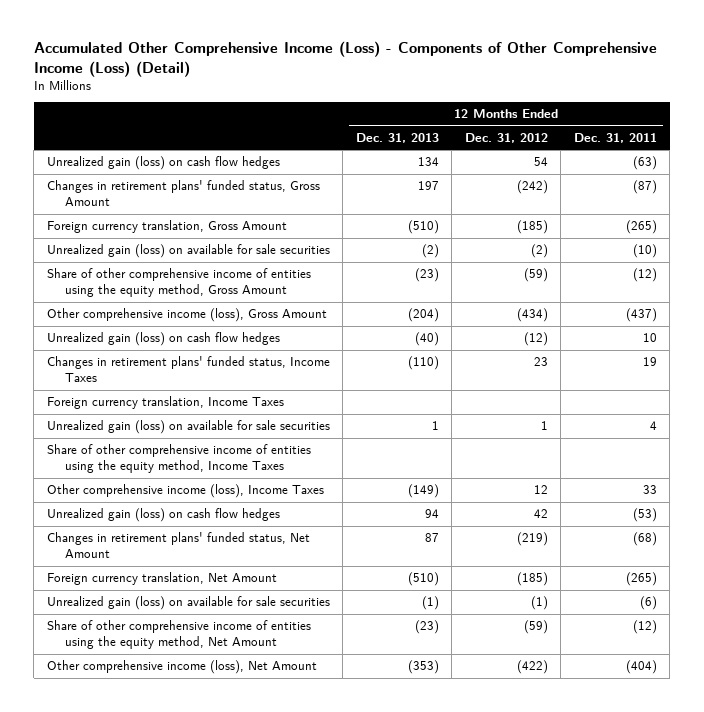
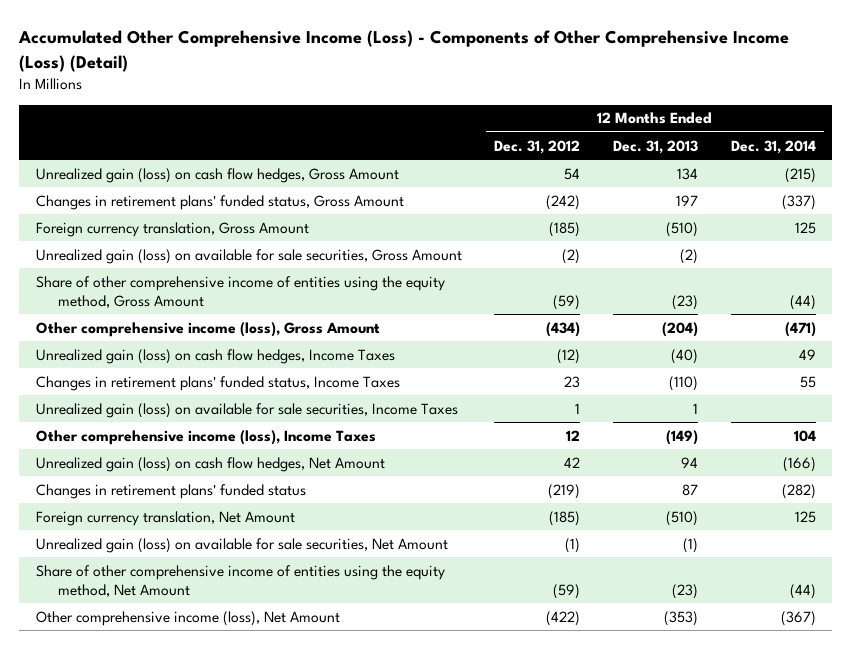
[573,133,657,144] Dec. 31, 2011 -> none
none -> [731,139,817,154] Dec. 31, 2014
[46,156,280,171] Unrealized gain (loss) on cash flow hedges -> [35,167,399,183] Unrealized gain (loss) on cash flow hedges, Gross Amount
[46,244,330,259] Unrealized gain (loss) on available for sale securities -> [35,248,462,264] Unrealized gain (loss) on available for sale securities, Gross Amount
[46,332,280,347] Unrealized gain (loss) on cash flow hedges -> [35,348,395,364] Unrealized gain (loss) on cash flow hedges, Income Taxes
[46,396,284,410] Foreign currency translation, Income Taxes -> none
[46,444,311,474] Share of other comprehensive income of entities using the equity method, Income Taxes -> none
[46,420,330,435] Unrealized gain (loss) on available for sale securities -> [35,402,458,418] Unrealized gain (loss) on available for sale securities, Income Taxes
[46,508,280,523] Unrealized gain (loss) on cash flow hedges -> [35,456,385,472] Unrealized gain (loss) on cash flow hedges, Net Amount
[46,532,310,559] Changes in retirement plans' funded status, Net Amount -> [35,483,306,499] Changes in retirement plans' funded status
[46,596,330,611] Unrealized gain (loss) on available for sale securities -> [35,537,448,553] Unrealized gain (loss) on available for sale securities, Net Amount

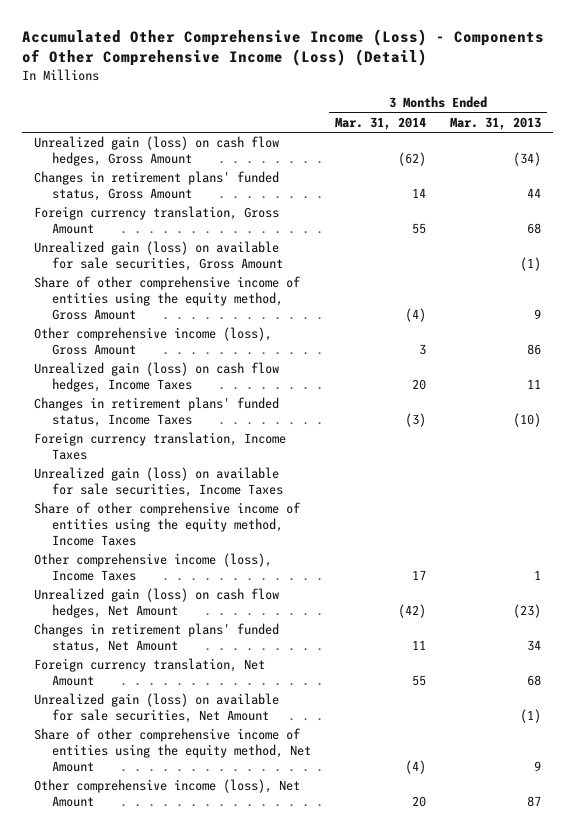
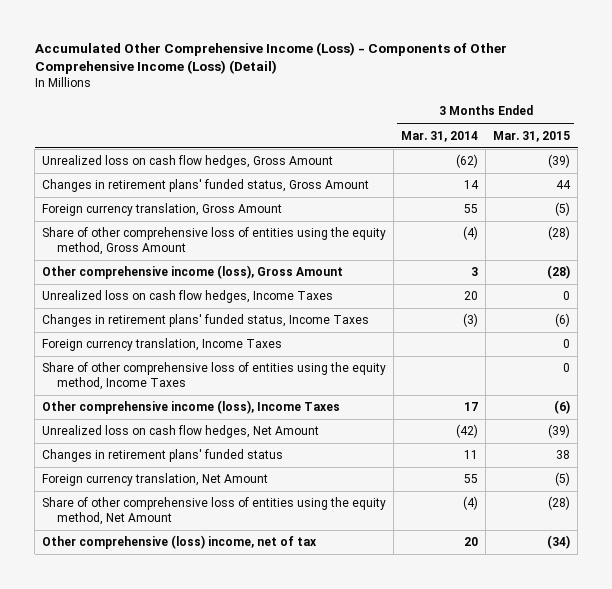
[450,117,542,131] Mar. 31, 2013 -> none
none -> [493,130,571,142] Mar. 31, 2015
[34,136,280,167] Unrealized gain (loss) on cash flow hedges, Gross Amount -> [42,155,334,169] Unrealized loss on cash flow hedges, Gross Amount
[34,241,284,272] Unrealized gain (loss) on available for sale securities, Gross Amount -> none
[34,276,302,321] Share of other comprehensive income of entities using the equity method, Gross Amount -> [42,227,387,256] Share of other comprehensive loss of entities using the equity method, Gross Amount
[34,362,280,393] Unrealized gain (loss) on cash flow hedges, Income Taxes -> [42,290,334,304] Unrealized loss on cash flow hedges, Income Taxes
[34,467,284,498] Unrealized gain (loss) on available for sale securities, Income Taxes -> none
[34,502,302,547] Share of other comprehensive income of entities using the equity method, Income Taxes -> [42,362,387,391] Share of other comprehensive loss of entities using the equity method, Income Taxes
[34,588,280,619] Unrealized gain (loss) on cash flow hedges, Net Amount -> [42,425,320,439] Unrealized loss on cash flow hedges, Net Amount
[34,623,280,654] Changes in retirement plans' funded status, Net Amount -> [42,449,284,463] Changes in retirement plans' funded status
[34,693,280,724] Unrealized gain (loss) on available for sale securities, Net Amount -> none
[34,728,312,773] Share of other comprehensive income of entities using the equity method, Net Amount -> [42,497,387,526] Share of other comprehensive loss of entities using the equity method, Net Amount
[34,779,301,808] Other comprehensive income (loss), Net Amount -> [42,535,318,550] Other comprehensive (loss) income, net of tax

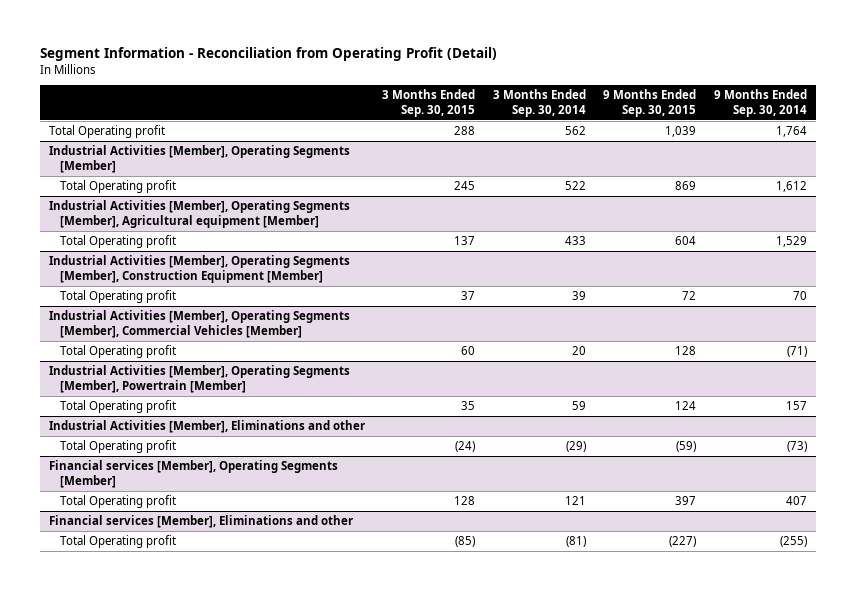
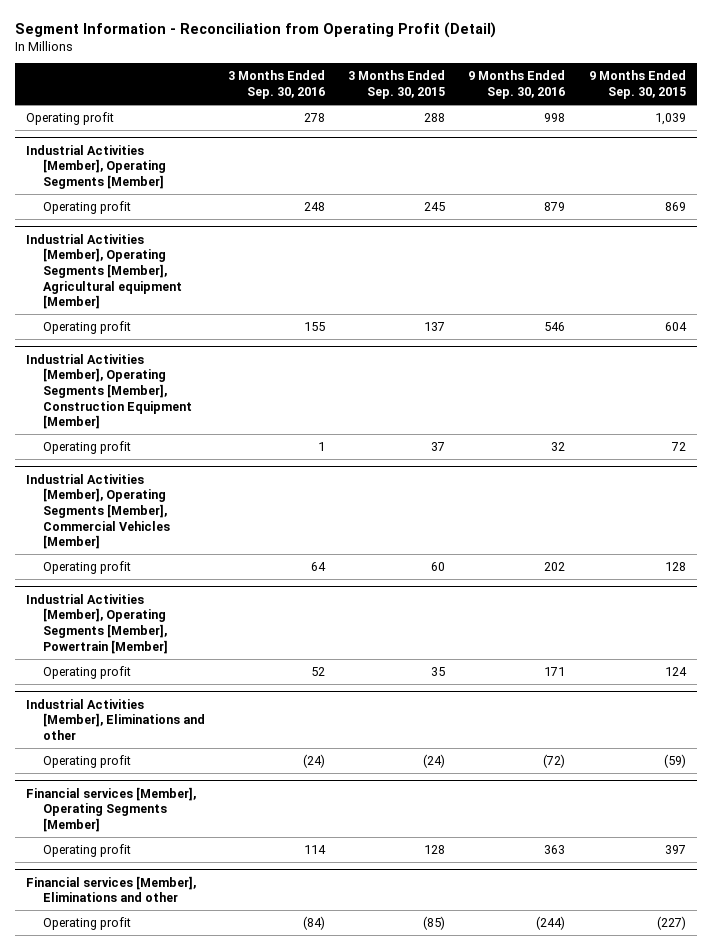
[492,89,586,118] 3 Months Ended Sep. 30, 2014 -> none
[714,89,808,118] 9 Months Ended Sep. 30, 2014 -> none
none -> [228,70,326,100] 3 Months Ended Sep. 30, 2016
none -> [468,70,566,100] 9 Months Ended Sep. 30, 2016
[48,125,165,139] Total Operating profit -> [26,111,115,125] Operating profit
[60,180,177,194] Total Operating profit -> [42,200,131,214] Operating profit
[60,235,177,249] Total Operating profit -> [42,320,131,334] Operating profit
[60,290,177,304] Total Operating profit -> [42,440,131,454] Operating profit
[60,345,177,359] Total Operating profit -> [42,560,131,574] Operating profit
[60,400,177,414] Total Operating profit -> [42,665,131,679] Operating profit
[60,440,177,454] Total Operating profit -> [42,754,131,768] Operating profit
[60,495,177,509] Total Operating profit -> [42,843,131,857] Operating profit
[60,535,177,549] Total Operating profit -> [42,916,131,930] Operating profit

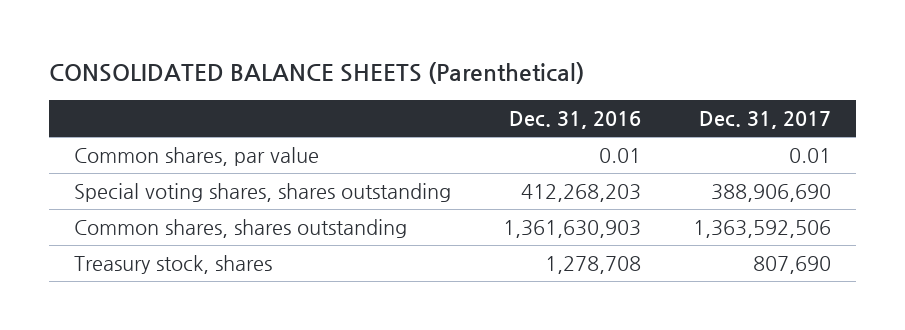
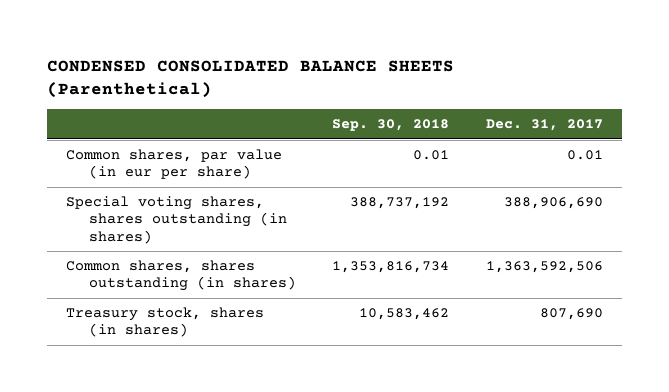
[48,61,584,84] CONSOLIDATED BALANCE SHEETS (Parenthetical) -> [47,59,455,99] CONDENSED CONSOLIDATED BALANCE SHEETS (Parenthetical)
[508,110,641,129] Dec. 31, 2016 -> none
none -> [332,119,450,132] Sep. 30, 2018
[74,147,320,167] Common shares, par value -> [65,149,282,180] Common shares, par value (in eur per share)
[74,183,452,203] Special voting shares, shares outstanding -> [65,196,287,244] Special voting shares, shares outstanding (in shares)
[74,219,408,239] Common shares, shares outstanding -> [65,260,296,292] Common shares, shares outstanding (in shares)
[74,255,273,275] Treasury stock, shares -> [65,307,264,338] Treasury stock, shares (in shares)

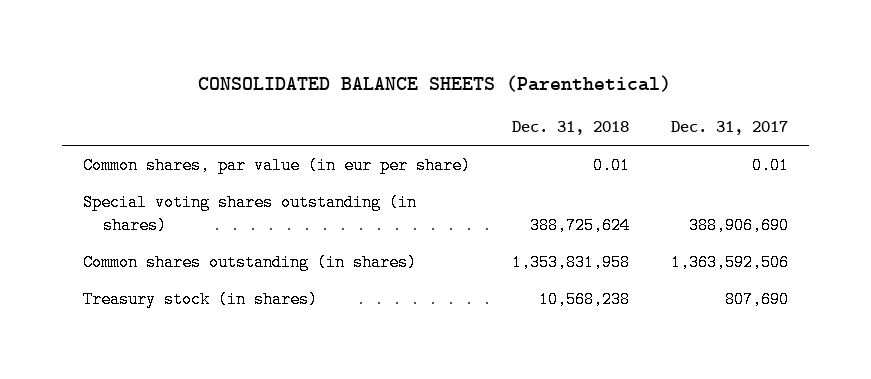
[47,59,455,99] CONDENSED CONSOLIDATED BALANCE SHEETS (Parenthetical) -> [198,74,672,92] CONSOLIDATED BALANCE SHEETS (Parenthetical)
[332,119,450,132] Sep. 30, 2018 -> none
none -> [511,121,629,136] Dec. 31, 2018
[65,196,287,244] Special voting shares, shares outstanding (in shares) -> [82,194,417,235] Special voting shares outstanding (in shares)
[65,260,296,292] Common shares, shares outstanding (in shares) -> [82,254,417,272] Common shares outstanding (in shares)
[65,307,264,338] Treasury stock, shares (in shares) -> [82,291,318,309] Treasury stock (in shares)

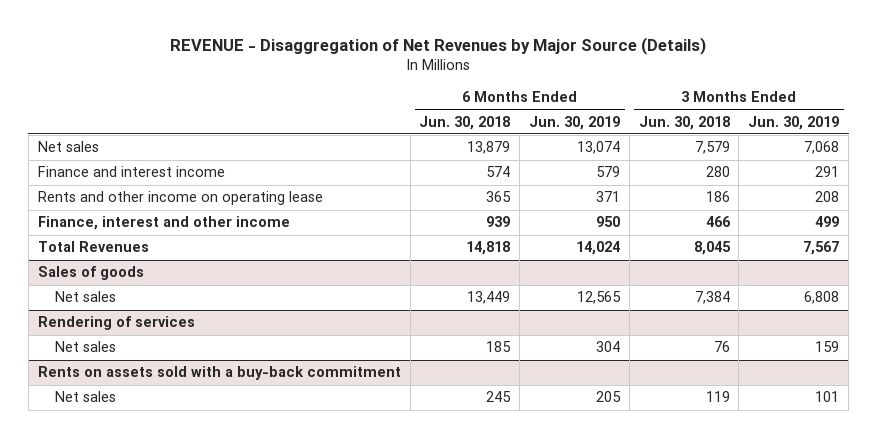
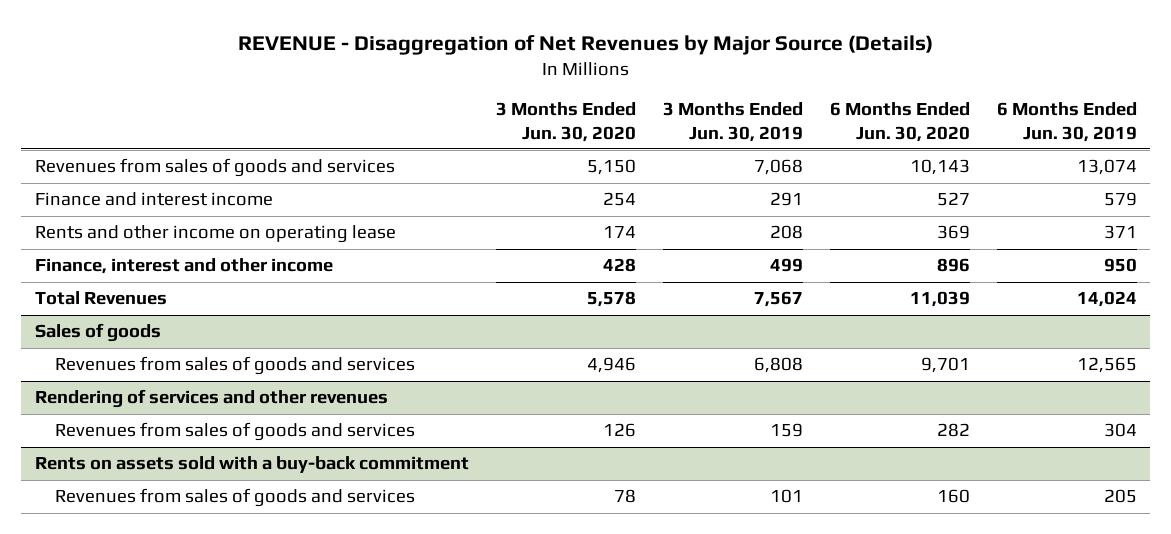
[419,115,511,130] Jun. 30, 2018 -> none
[638,115,730,130] Jun. 30, 2018 -> none
none -> [495,102,636,142] 3 Months Ended Jun. 30, 2020
none -> [829,102,970,142] 6 Months Ended Jun. 30, 2020
[37,141,99,153] Net sales -> [34,158,395,178] Revenues from sales of goods and services
[55,291,117,303] Net sales -> [54,356,415,376] Revenues from sales of goods and services
[37,316,195,331] Rendering of services -> [34,389,388,409] Rendering of services and other revenues
[55,341,117,353] Net sales -> [54,422,415,442] Revenues from sales of goods and services
[55,391,117,403] Net sales -> [54,488,415,508] Revenues from sales of goods and services

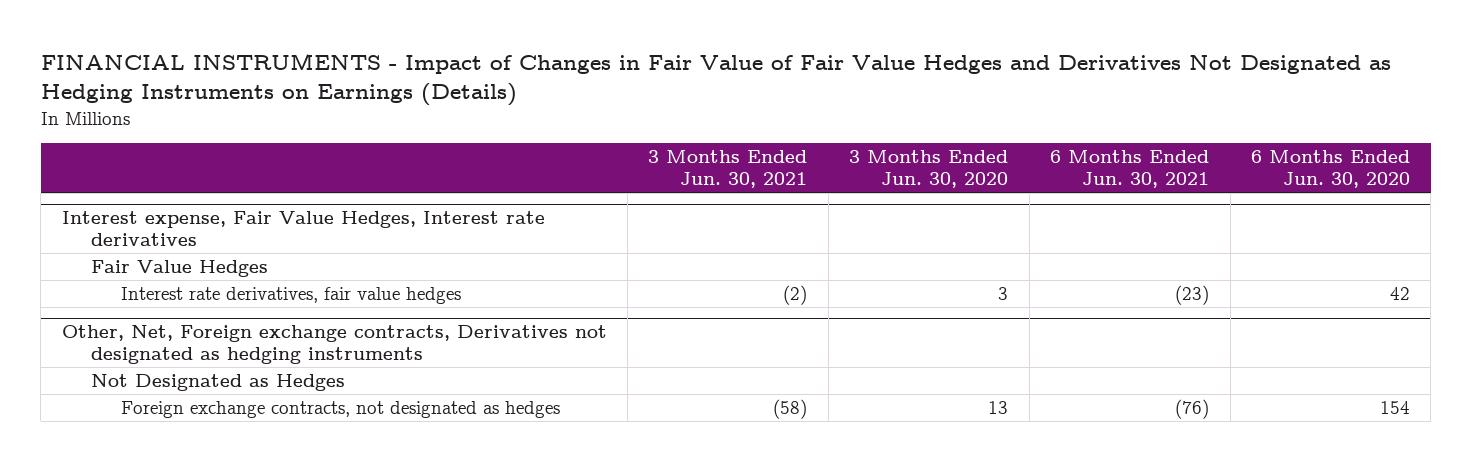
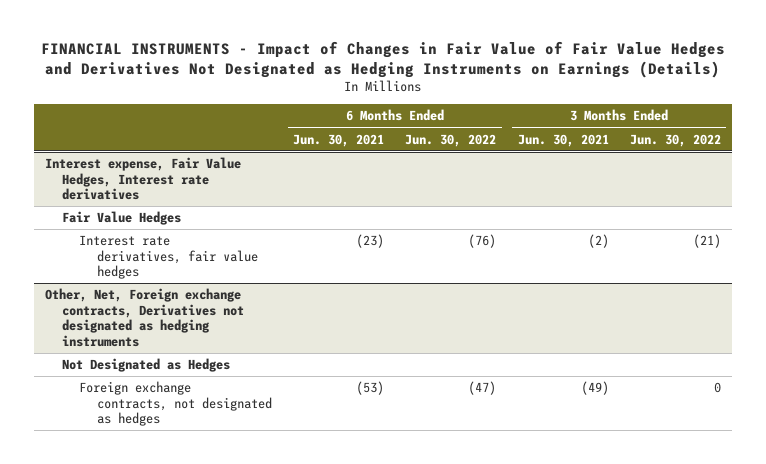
[849,150,1009,189] 3 Months Ended Jun. 30, 2020 -> none
[1251,150,1411,189] 6 Months Ended Jun. 30, 2020 -> none
none -> [405,133,497,147] Jun. 30, 2022
none -> [629,133,721,147] Jun. 30, 2022
[773,398,808,419] (58) -> [580,381,609,396] (49)
[1175,398,1210,419] (76) -> [355,381,384,396] (53)

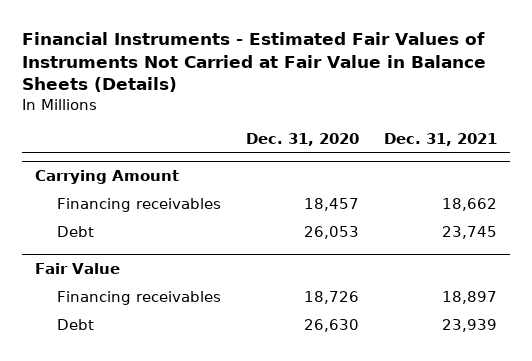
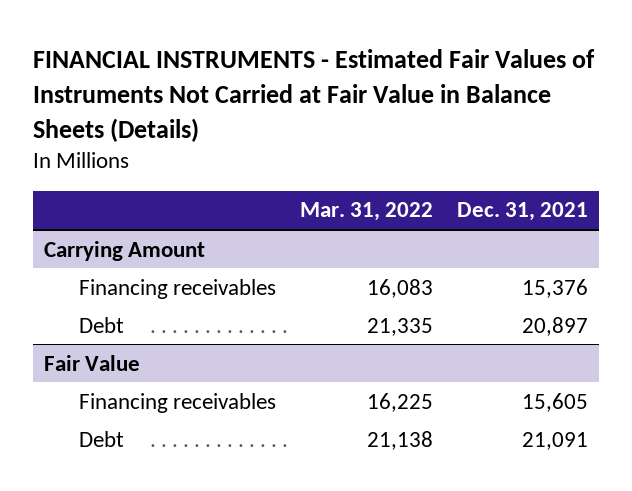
[22,31,487,93] Financial Instruments - Estimated Fair Values of Instruments Not Carried at Fair Value in Balance Sheets (Details) -> [32,48,595,142] FINANCIAL INSTRUMENTS - Estimated Fair Values of Instruments Not Carried at Fair Value in Balance Sheets (Details)
[245,132,359,146] Dec. 31, 2020 -> none
none -> [299,202,433,222] Mar. 31, 2022
[442,198,498,212] 18,662 -> [521,278,588,298] 15,376
[442,226,498,240] 23,745 -> [521,316,588,336] 20,897
[442,291,498,305] 18,897 -> [521,392,588,412] 15,605
[442,319,498,333] 23,939 -> [521,431,588,450] 21,091

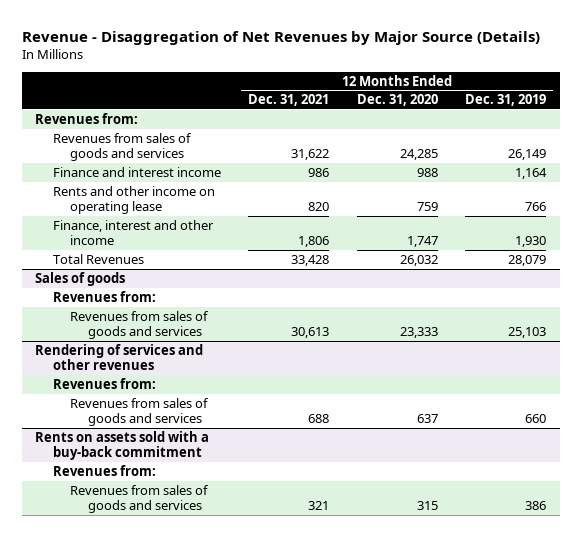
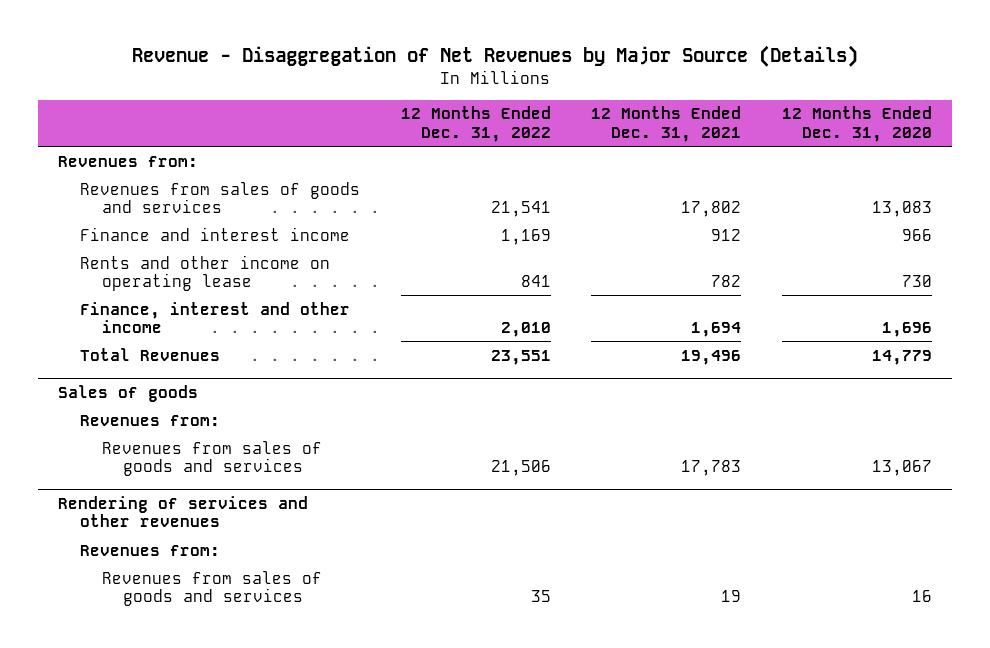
[465,94,547,107] Dec. 31, 2019 -> none
none -> [400,106,551,142] 12 Months Ended Dec. 31, 2022
[291,148,330,160] 31,622 -> [681,201,742,218] 17,802
[399,148,438,160] 24,285 -> [872,201,933,218] 13,083
[308,167,330,177] 986 -> [711,228,742,241] 912
[416,167,438,177] 988 -> [902,228,933,241] 966
[308,201,330,211] 820 -> [711,275,742,288] 782
[416,201,438,211] 759 -> [902,275,933,288] 730
[298,235,330,247] 1,806 -> [691,322,742,338] 1,694
[406,235,438,247] 1,747 -> [882,322,933,338] 1,696
[291,254,330,266] 33,428 -> [681,349,742,365] 19,496
[399,254,438,266] 26,032 -> [872,349,933,365] 14,779
[291,326,330,338] 30,613 -> [681,460,742,477] 17,783
[399,326,438,338] 23,333 -> [872,460,933,477] 13,067
[35,430,210,460] Rents on assets sold with a buy-back commitment -> none
[52,464,156,476] Revenues from: -> none
[70,484,210,513] Revenues from sales of goods and services -> none
[308,413,330,423] 688 -> [721,590,742,603] 19
[416,413,438,423] 637 -> [912,590,933,603] 16

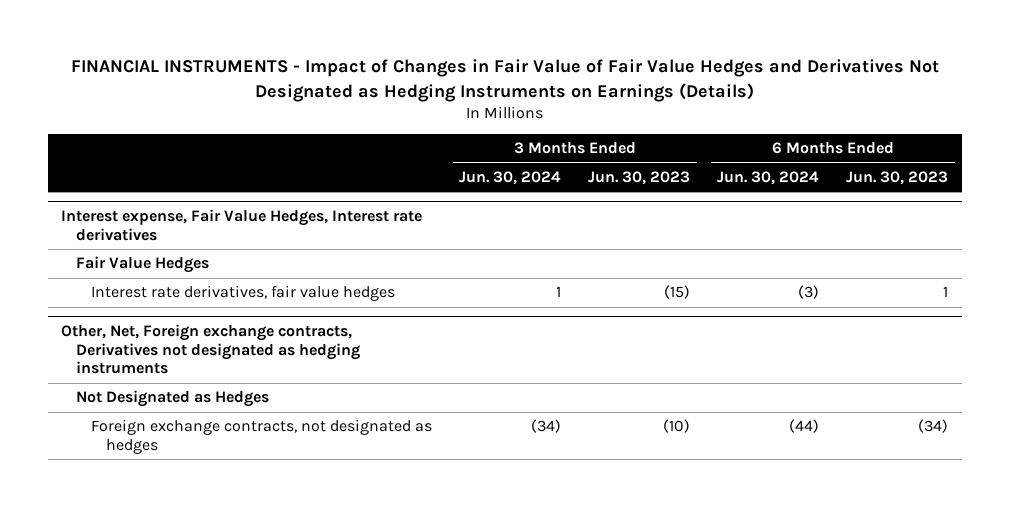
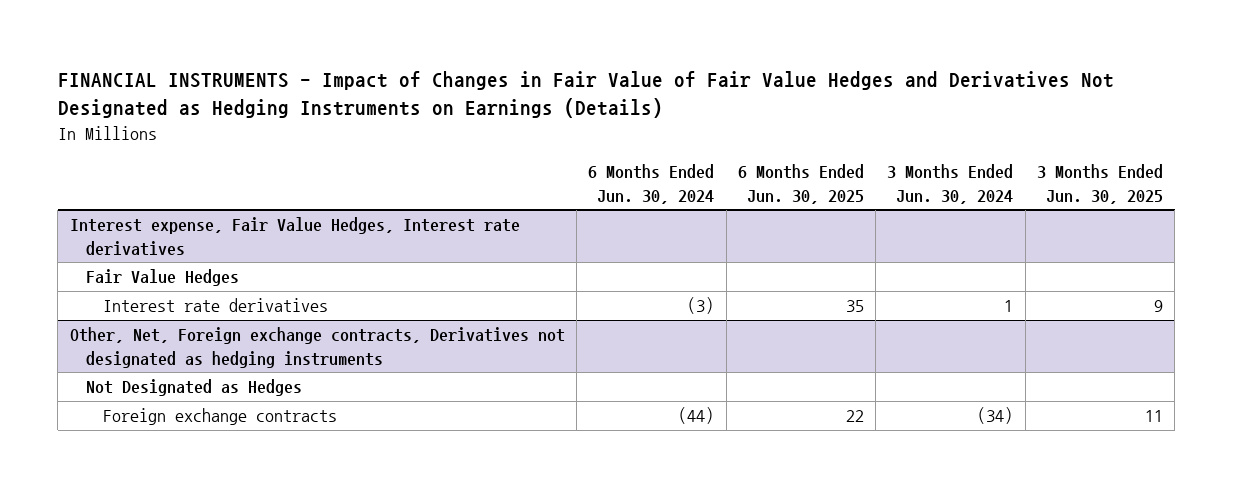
[588,171,691,186] Jun. 30, 2023 -> none
[846,171,949,186] Jun. 30, 2023 -> none
none -> [737,164,864,204] 6 Months Ended Jun. 30, 2025
none -> [1036,164,1163,204] 3 Months Ended Jun. 30, 2025
[91,285,396,302] Interest rate derivatives, fair value hedges -> [102,298,328,313] Interest rate derivatives
[91,419,433,455] Foreign exchange contracts, not designated as hedges -> [102,408,337,426] Foreign exchange contracts

